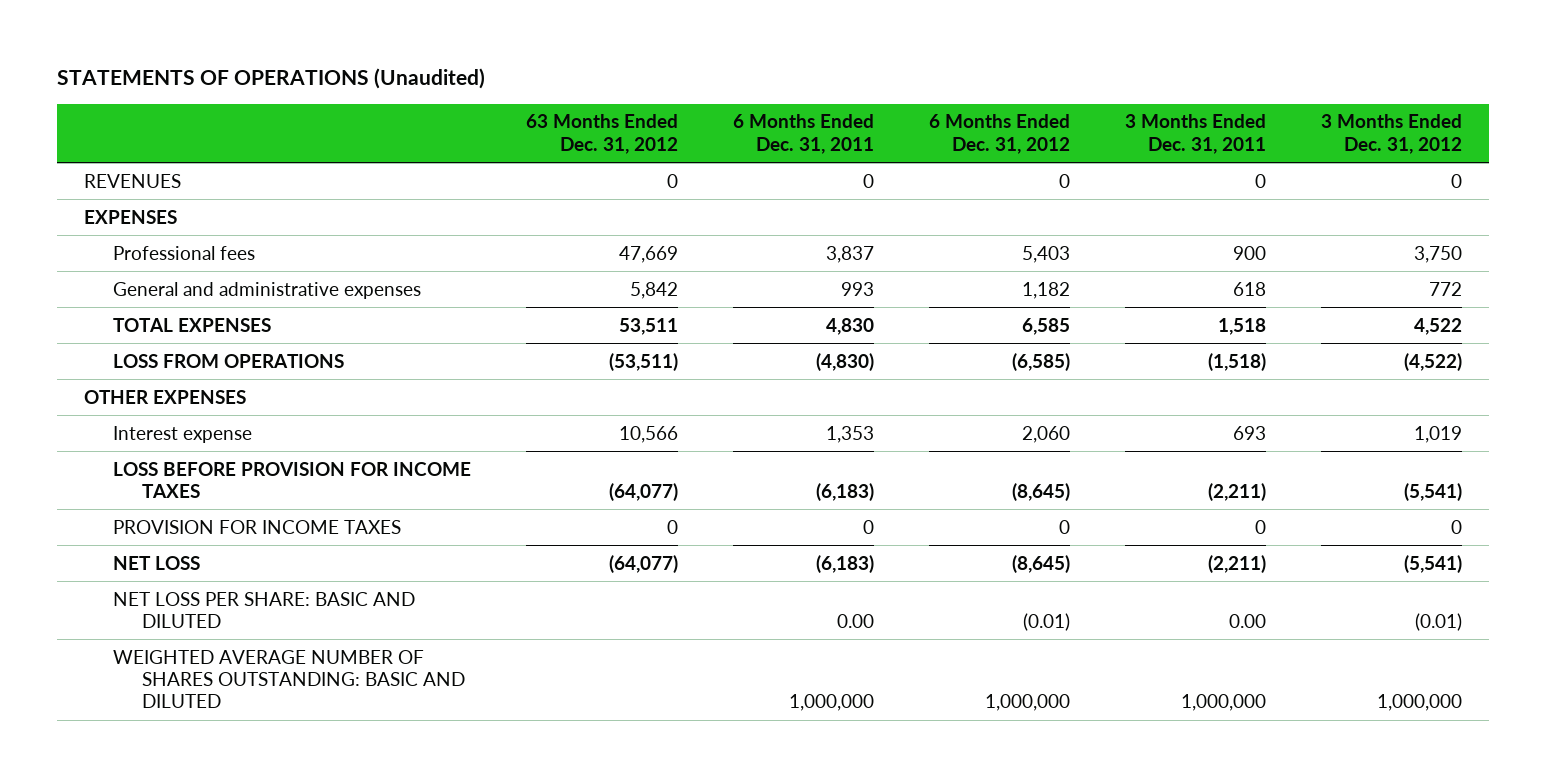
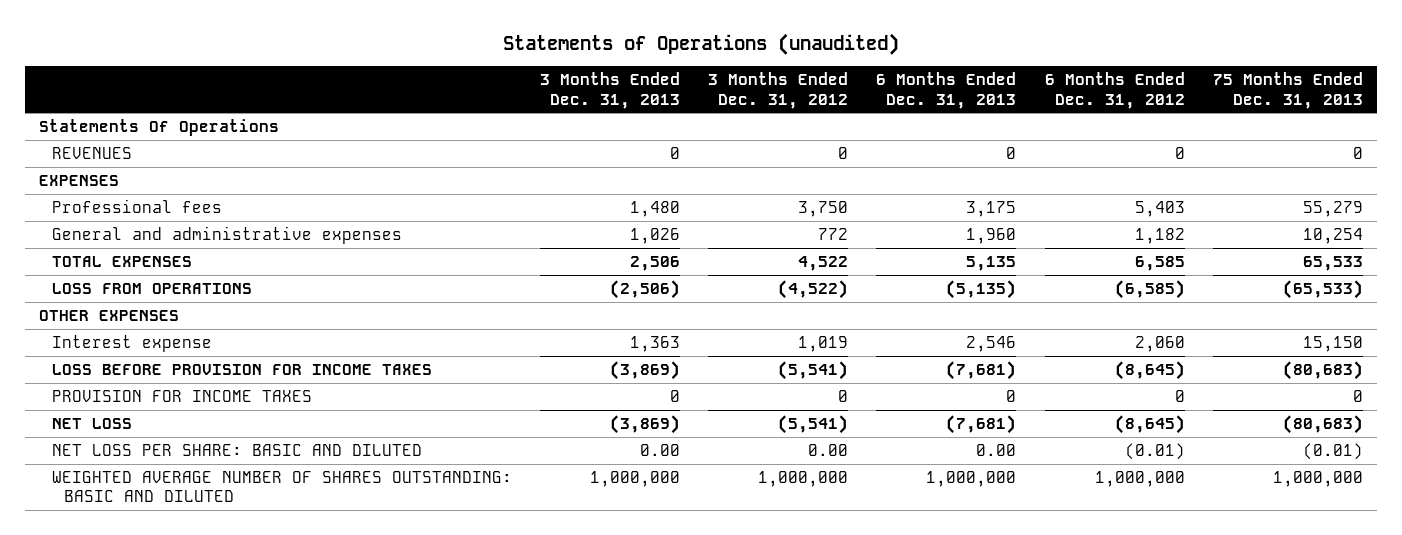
[56,68,485,90] STATEMENTS OF OPERATIONS (Unaudited) -> [503,33,900,56] Statements of Operations (unaudited)
[526,114,679,154] 63 Months Ended Dec. 31, 2012 -> none
[733,114,875,154] 6 Months Ended Dec. 31, 2011 -> none
[1124,114,1266,154] 3 Months Ended Dec. 31, 2011 -> none
none -> [539,72,680,109] 3 Months Ended Dec. 31, 2013
none -> [876,72,1017,109] 6 Months Ended Dec. 31, 2013
none -> [1212,72,1363,109] 75 Months Ended Dec. 31, 2013
none -> [39,118,280,136] Statements Of Operations
[1414,612,1462,631] (0.01) -> [808,443,849,456] 0.00

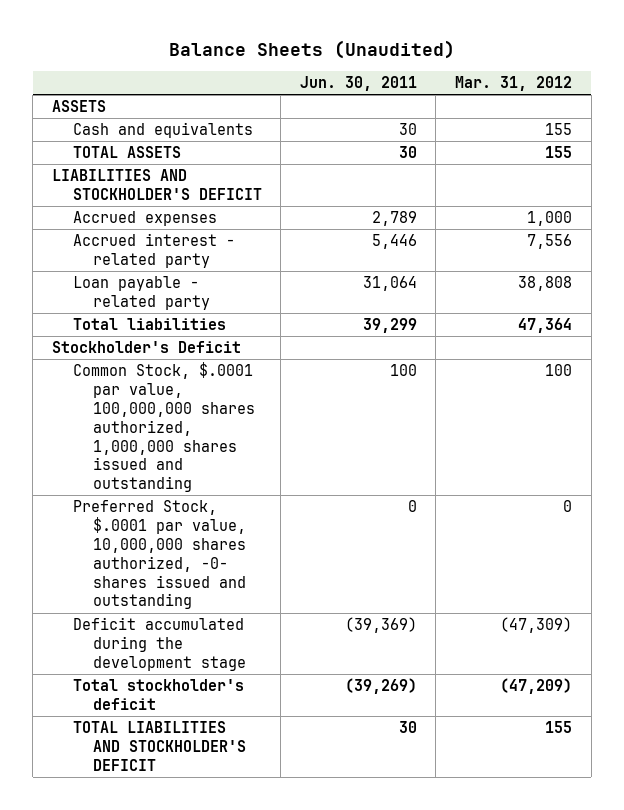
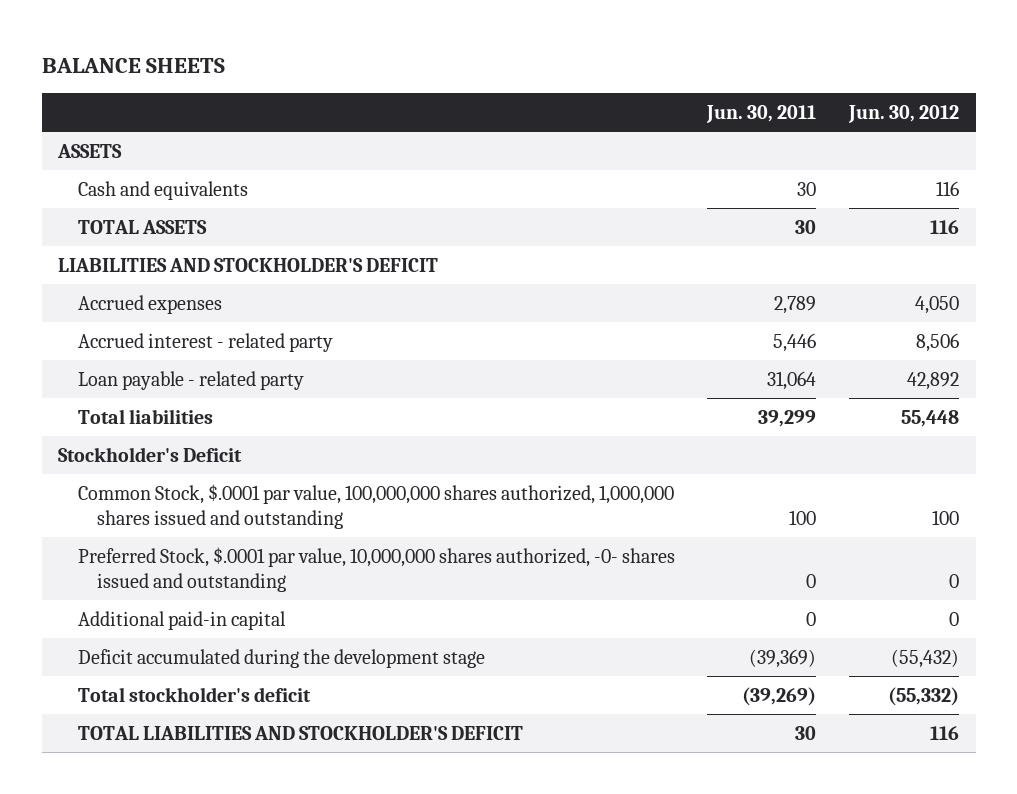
[168,40,455,60] Balance Sheets (Unaudited) -> [41,57,225,73] BALANCE SHEETS
[455,76,573,92] Mar. 31, 2012 -> none
none -> [848,105,960,124] Jun. 30, 2012
none -> [77,610,286,630] Additional paid-in capital

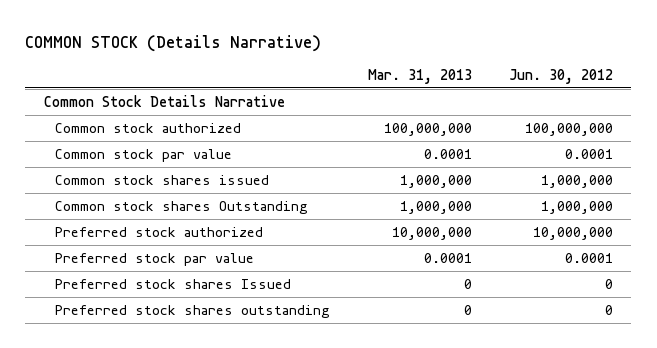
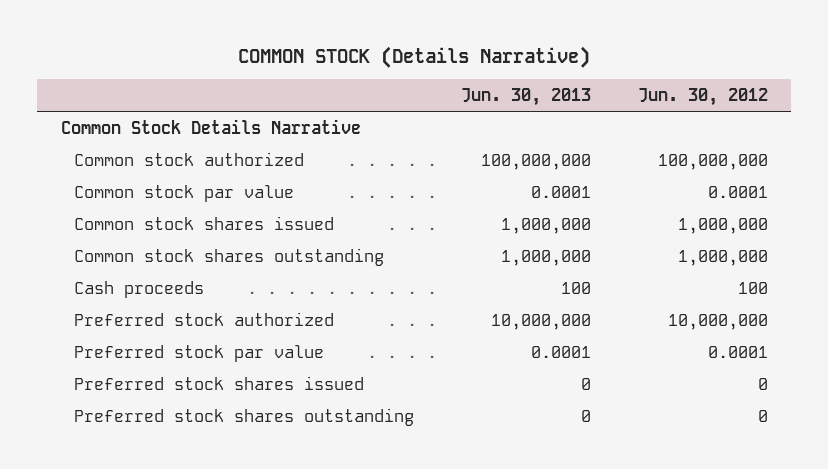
[367,68,472,84] Mar. 31, 2013 -> none
none -> [460,88,591,107] Jun. 30, 2013
[55,200,309,214] Common stock shares Outstanding -> [73,247,384,266] Common stock shares outstanding
none -> [73,280,204,298] Cash proceeds
[55,278,292,289] Preferred stock shares Issued -> [73,375,364,390] Preferred stock shares issued

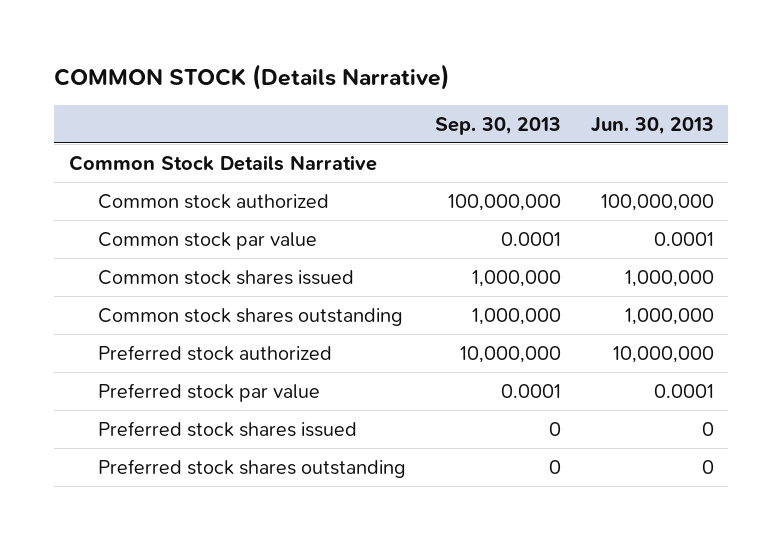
[637,88,768,107] Jun. 30, 2012 -> none
none -> [435,116,562,135] Sep. 30, 2013
[73,280,204,298] Cash proceeds -> none

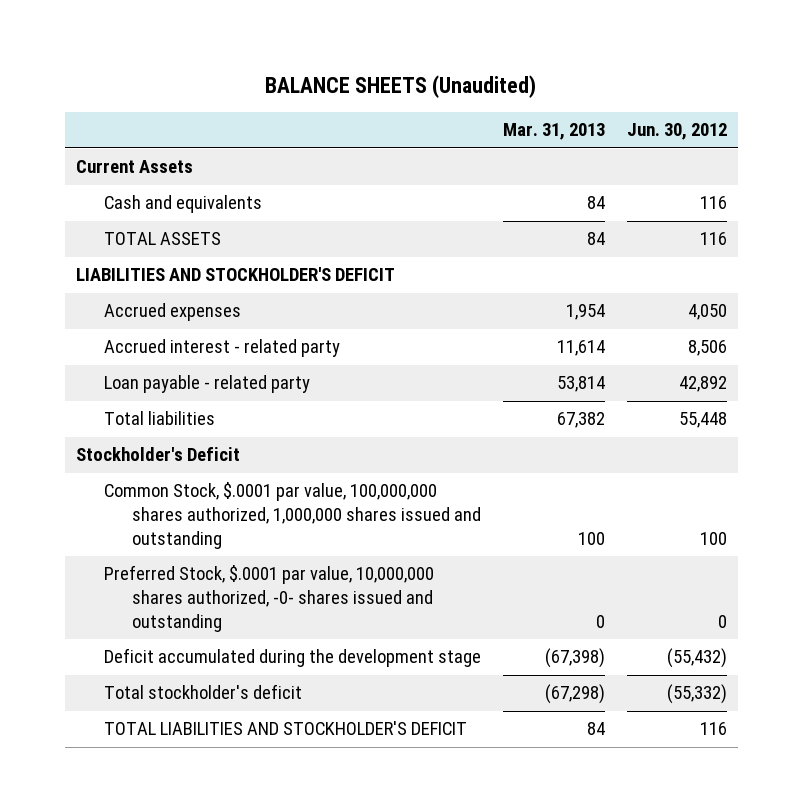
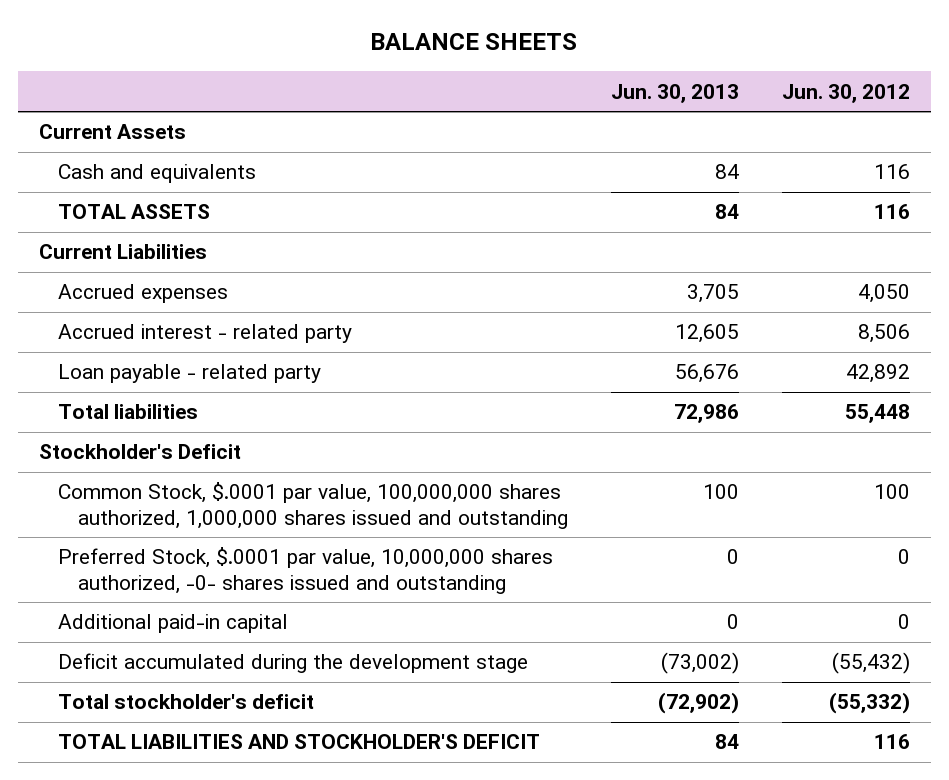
[265,75,537,99] BALANCE SHEETS (Unaudited) -> [370,33,578,51] BALANCE SHEETS
[502,123,605,141] Mar. 31, 2013 -> none
none -> [610,83,739,103] Jun. 30, 2013
[75,267,395,282] LIABILITIES AND STOCKHOLDER'S DEFICIT -> none
none -> [39,244,208,260] Current Liabilities
none -> [58,614,289,634] Additional paid-in capital

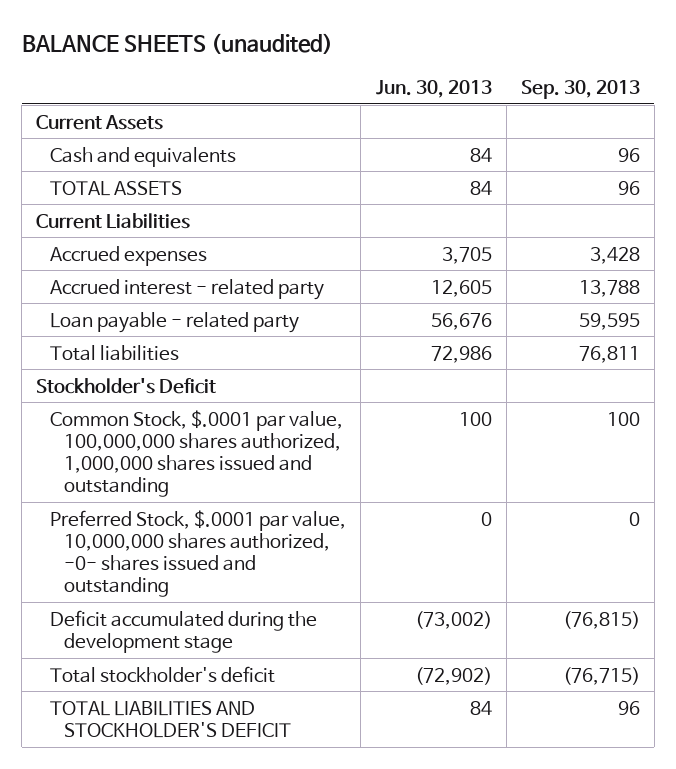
[370,33,578,51] BALANCE SHEETS -> [21,33,333,55] BALANCE SHEETS (unaudited)
[781,83,910,103] Jun. 30, 2012 -> none
none -> [520,79,640,99] Sep. 30, 2013
[58,614,289,634] Additional paid-in capital -> none

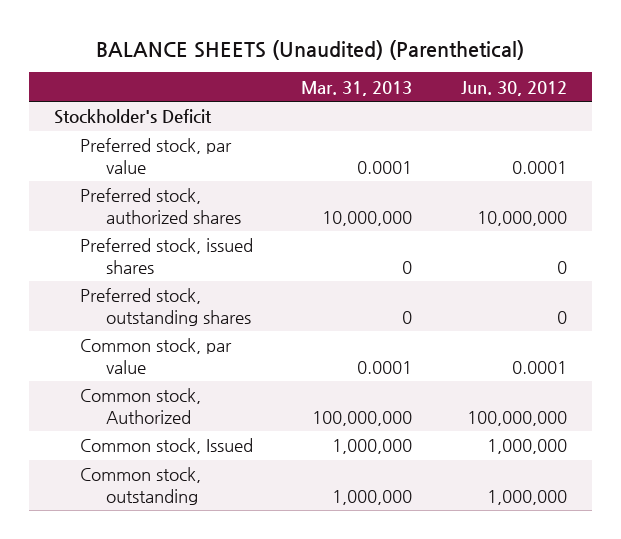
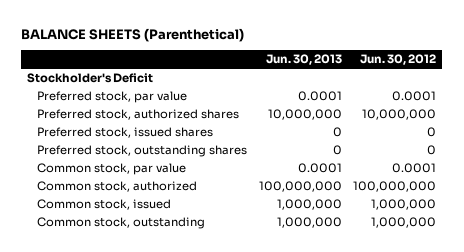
[96,39,525,60] BALANCE SHEETS (Unaudited) (Parenthetical) -> [21,27,245,42] BALANCE SHEETS (Parenthetical)
[301,80,413,96] Mar. 31, 2013 -> none
none -> [265,54,342,66] Jun. 30, 2013
[79,388,201,424] Common stock, Authorized -> [36,181,197,193] Common stock, authorized
[79,438,253,455] Common stock, Issued -> [36,199,171,211] Common stock, issued

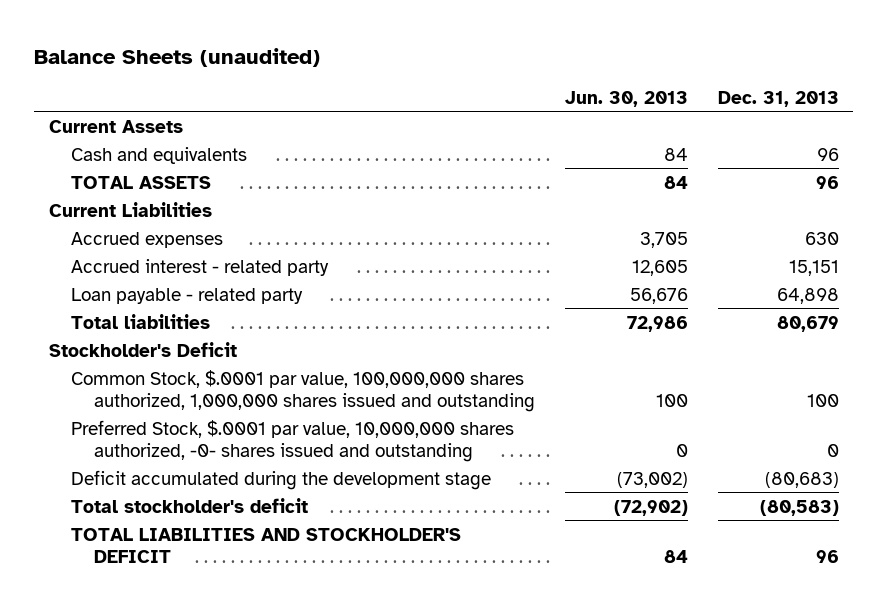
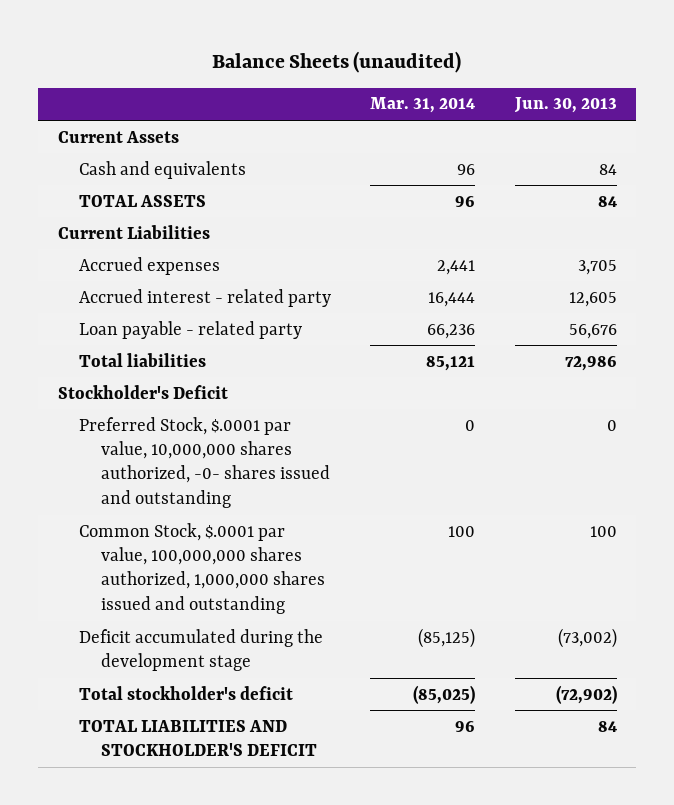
[717,90,839,107] Dec. 31, 2013 -> none
none -> [370,97,476,114] Mar. 31, 2014
[71,369,535,412] Common Stock, $.0001 par value, 100,000,000 shares authorized, 1,000,000 shares issued and outstanding -> [79,522,325,614] Common Stock, $.0001 par value, 100,000,000 shares authorized, 1,000,000 shares issued and outstanding

